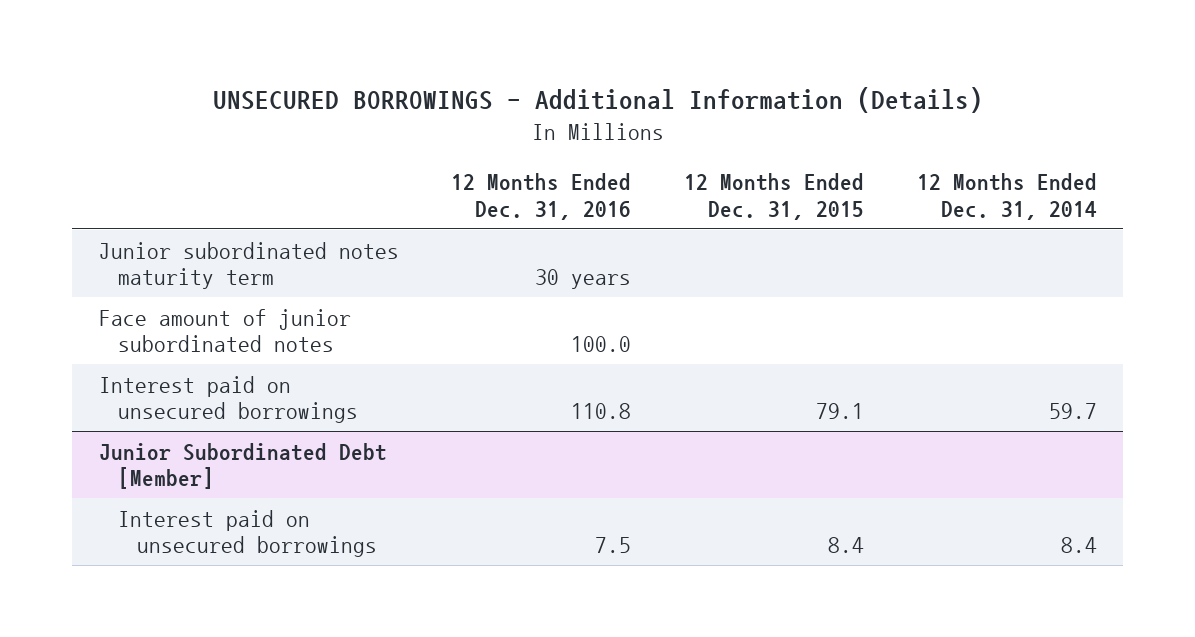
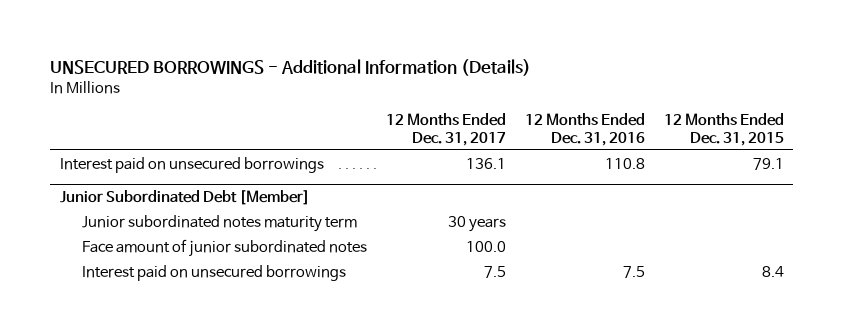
[916,173,1097,220] 12 Months Ended Dec. 31, 2014 -> none
none -> [386,113,507,146] 12 Months Ended Dec. 31, 2017
[98,241,399,290] Junior subordinated notes maturity term -> none
[98,308,351,353] Face amount of junior subordinated notes -> none
none -> [82,214,358,232] Junior subordinated notes maturity term
none -> [82,238,368,257] Face amount of junior subordinated notes

